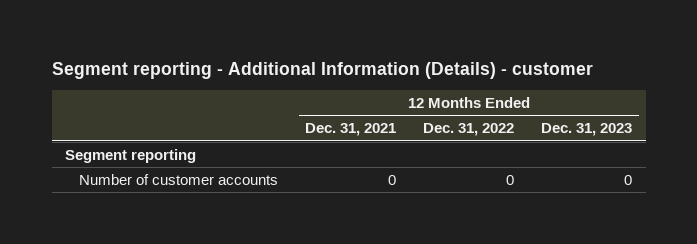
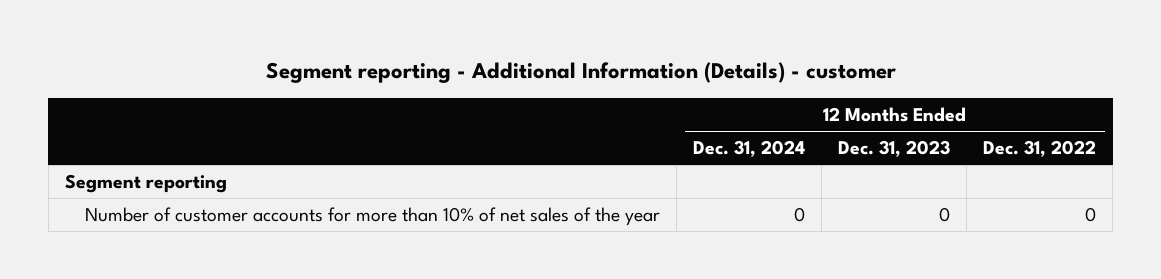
[305,123,397,137] Dec. 31, 2021 -> none
none -> [693,140,806,158] Dec. 31, 2024
[79,173,279,185] Number of customer accounts -> [85,207,661,227] Number of customer accounts for more than 10% of net sales of the year

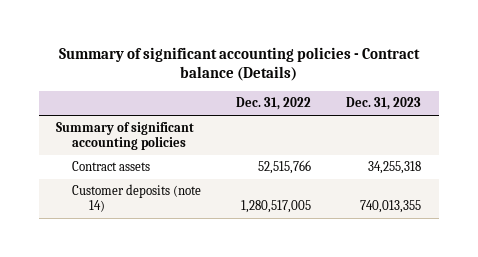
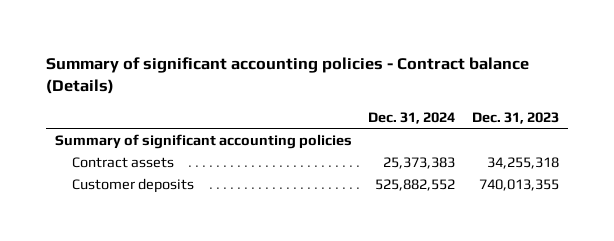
[236,97,312,111] Dec. 31, 2022 -> none
none -> [368,111,456,124] Dec. 31, 2024
[72,184,202,213] Customer deposits (note 14) -> [72,177,195,193] Customer deposits

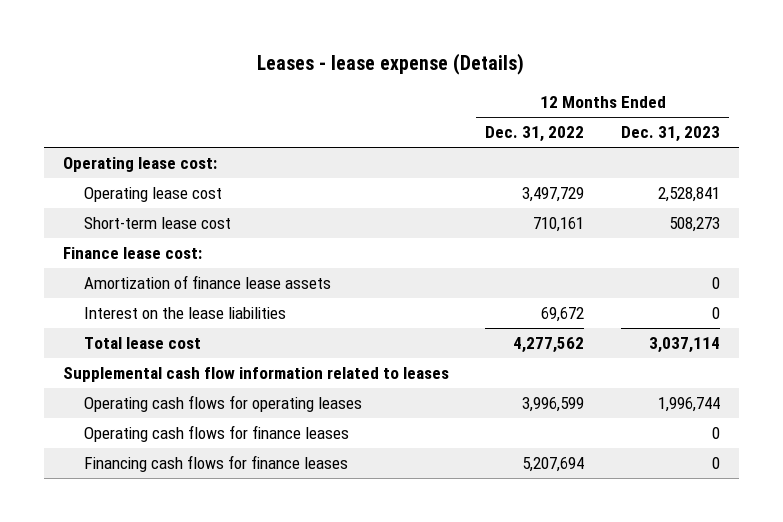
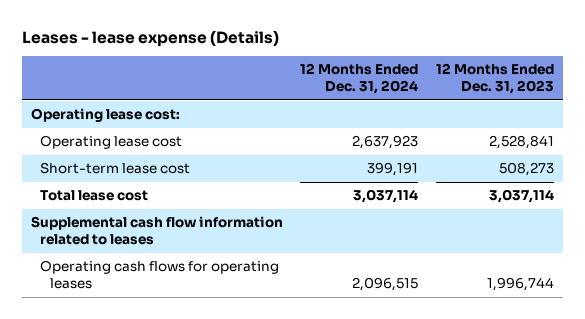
[485,126,585,143] Dec. 31, 2022 -> none
none -> [300,63,419,95] 12 Months Ended Dec. 31, 2024
[62,246,202,259] Finance lease cost: -> none
[84,274,332,289] Amortization of finance lease assets -> none
[84,306,287,319] Interest on the lease liabilities -> none
[84,424,350,442] Operating cash flows for finance leases -> none
[84,454,349,472] Financing cash flows for finance leases -> none

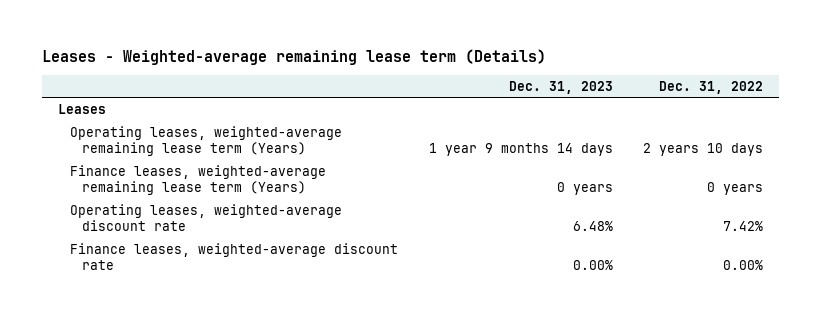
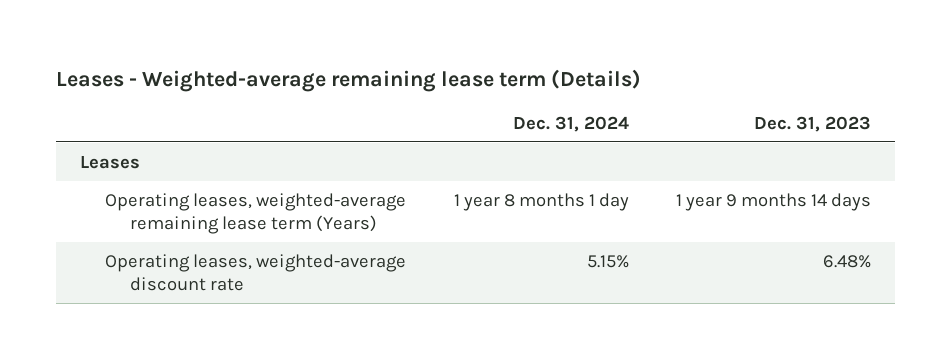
[659,80,764,94] Dec. 31, 2022 -> none
none -> [512,115,629,132] Dec. 31, 2024
[69,164,326,196] Finance leases, weighted-average remaining lease term (Years) -> none
[69,242,398,271] Finance leases, weighted-average discount rate -> none

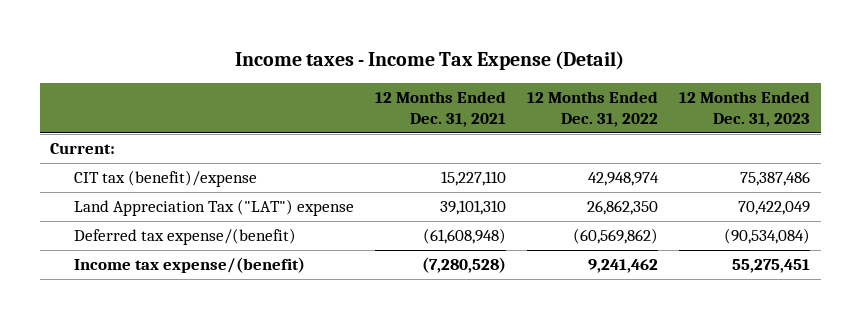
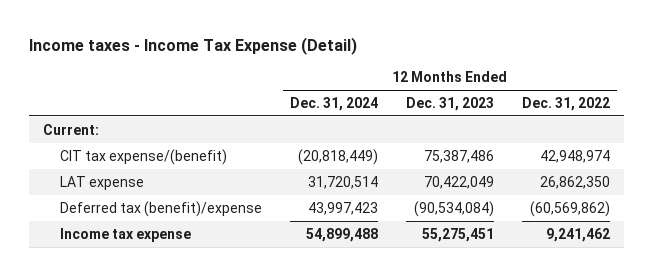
[375,91,507,127] 12 Months Ended Dec. 31, 2021 -> none
none -> [289,96,378,111] Dec. 31, 2024
[74,170,258,188] CIT tax (benefit)/expense -> [60,148,228,165] CIT tax expense/(benefit)
[74,199,355,217] Land Appreciation Tax ("LAT") expense -> [60,175,145,190] LAT expense
[74,228,297,246] Deferred tax expense/(benefit) -> [60,200,263,217] Deferred tax (benefit)/expense
[74,257,306,274] Income tax expense/(benefit) -> [60,227,192,242] Income tax expense

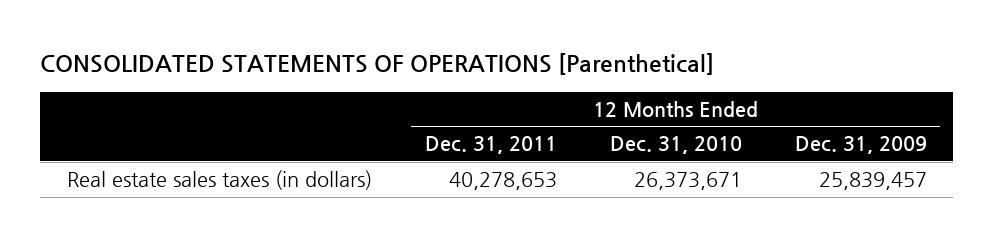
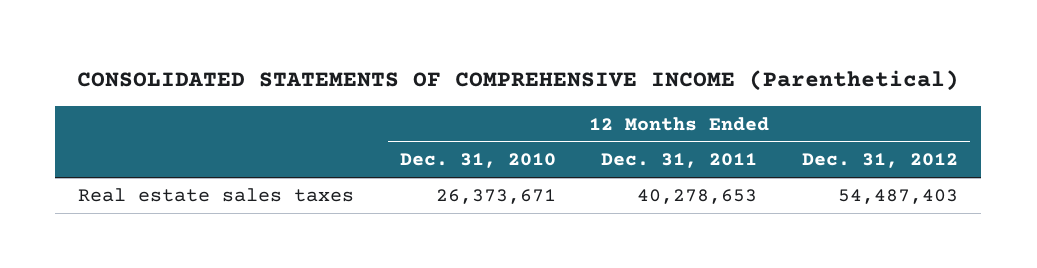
[40,53,715,76] CONSOLIDATED STATEMENTS OF OPERATIONS [Parenthetical] -> [77,70,960,92] CONSOLIDATED STATEMENTS OF COMPREHENSIVE INCOME (Parenthetical)
[794,136,927,155] Dec. 31, 2009 -> none
none -> [802,153,959,169] Dec. 31, 2012
[66,170,372,191] Real estate sales taxes (in dollars) -> [78,188,355,203] Real estate sales taxes

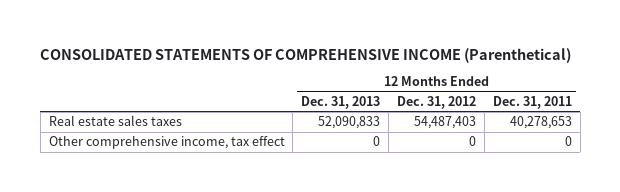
[399,153,556,169] Dec. 31, 2010 -> none
none -> [301,95,381,109] Dec. 31, 2013
none -> [48,136,285,150] Other comprehensive income, tax effect

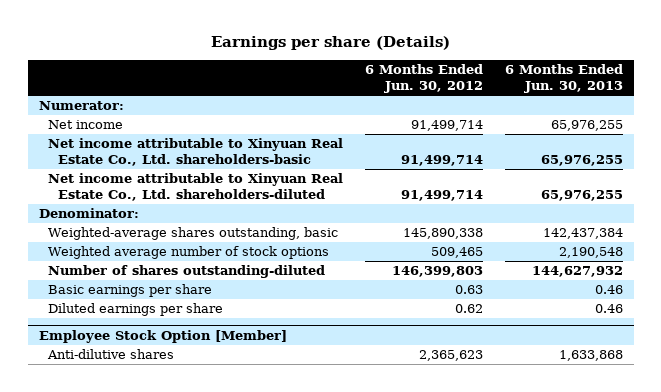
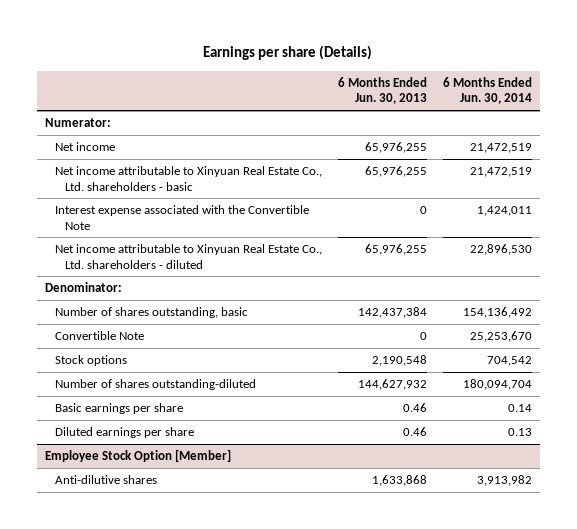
[364,64,483,94] 6 Months Ended Jun. 30, 2012 -> none
none -> [442,76,532,105] 6 Months Ended Jun. 30, 2014
[48,138,344,167] Net income attributable to Xinyuan Real Estate Co., Ltd. shareholders-basic -> [55,166,323,191] Net income attributable to Xinyuan Real Estate Co., Ltd. shareholders - basic
none -> [55,205,310,230] Interest expense associated with the Convertible Note
[48,173,344,202] Net income attributable to Xinyuan Real Estate Co., Ltd. shareholders-diluted -> [55,244,323,269] Net income attributable to Xinyuan Real Estate Co., Ltd. shareholders - diluted
[48,227,339,241] Weighted-average shares outstanding, basic -> [55,307,249,319] Number of shares outstanding, basic
none -> [55,331,145,341] Convertible Note
[48,246,330,260] Weighted average number of stock options -> [55,355,128,367] Stock options

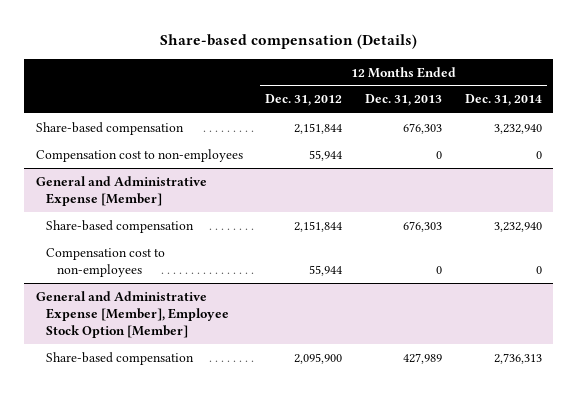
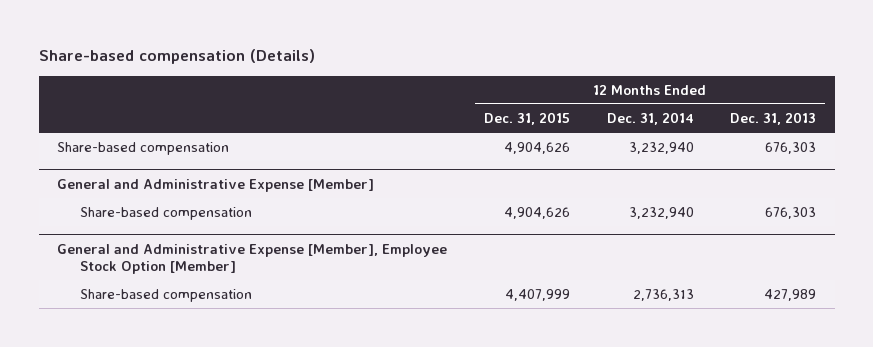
[265,94,343,107] Dec. 31, 2012 -> none
none -> [483,111,570,125] Dec. 31, 2015
[35,148,243,162] Compensation cost to non-employees -> none
[46,247,166,277] Compensation cost to non-employees -> none

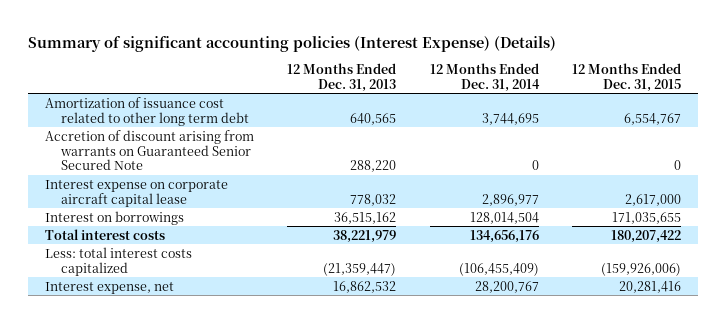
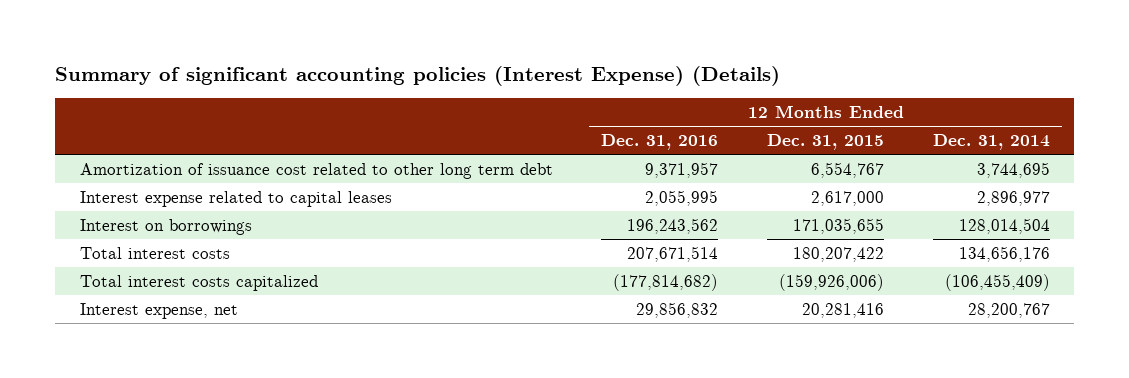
[287,63,397,92] 12 Months Ended Dec. 31, 2013 -> none
none -> [601,134,719,151] Dec. 31, 2016
[44,129,254,171] Accretion of discount arising from warrants on Guaranteed Senior Secured Note -> none
[44,179,228,207] Interest expense on corporate aircraft capital lease -> [79,190,392,207] Interest expense related to capital leases
[44,246,192,276] Less: total interest costs capitalized -> [79,274,318,291] Total interest costs capitalized

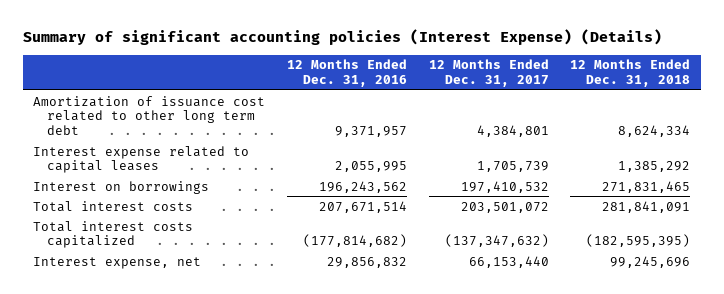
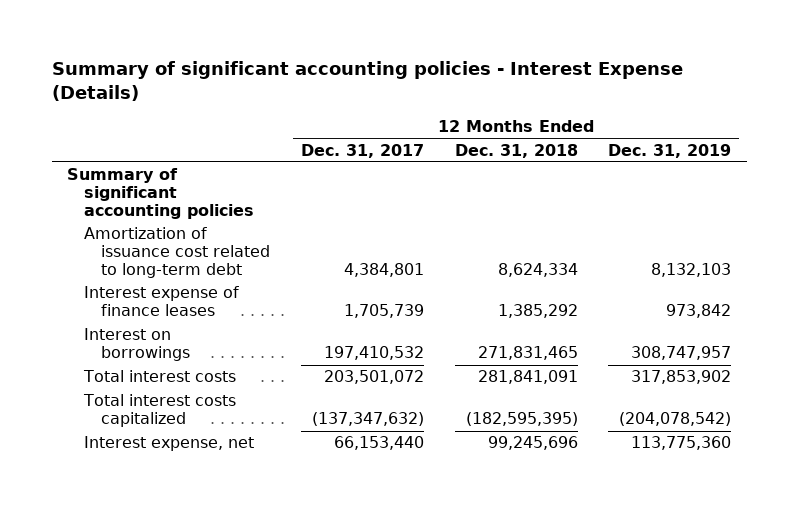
[22,29,662,46] Summary of significant accounting policies (Interest Expense) (Details) -> [51,61,683,102] Summary of significant accounting policies - Interest Expense (Details)
[287,59,408,87] 12 Months Ended Dec. 31, 2016 -> none
none -> [608,143,732,158] Dec. 31, 2019
none -> [67,168,255,219] Summary of significant accounting policies
[33,95,266,136] Amortization of issuance cost related to other long term debt -> [84,227,270,278] Amortization of issuance cost related to long-term debt
[33,145,250,174] Interest expense related to capital leases -> [84,286,240,317] Interest expense of finance leases

